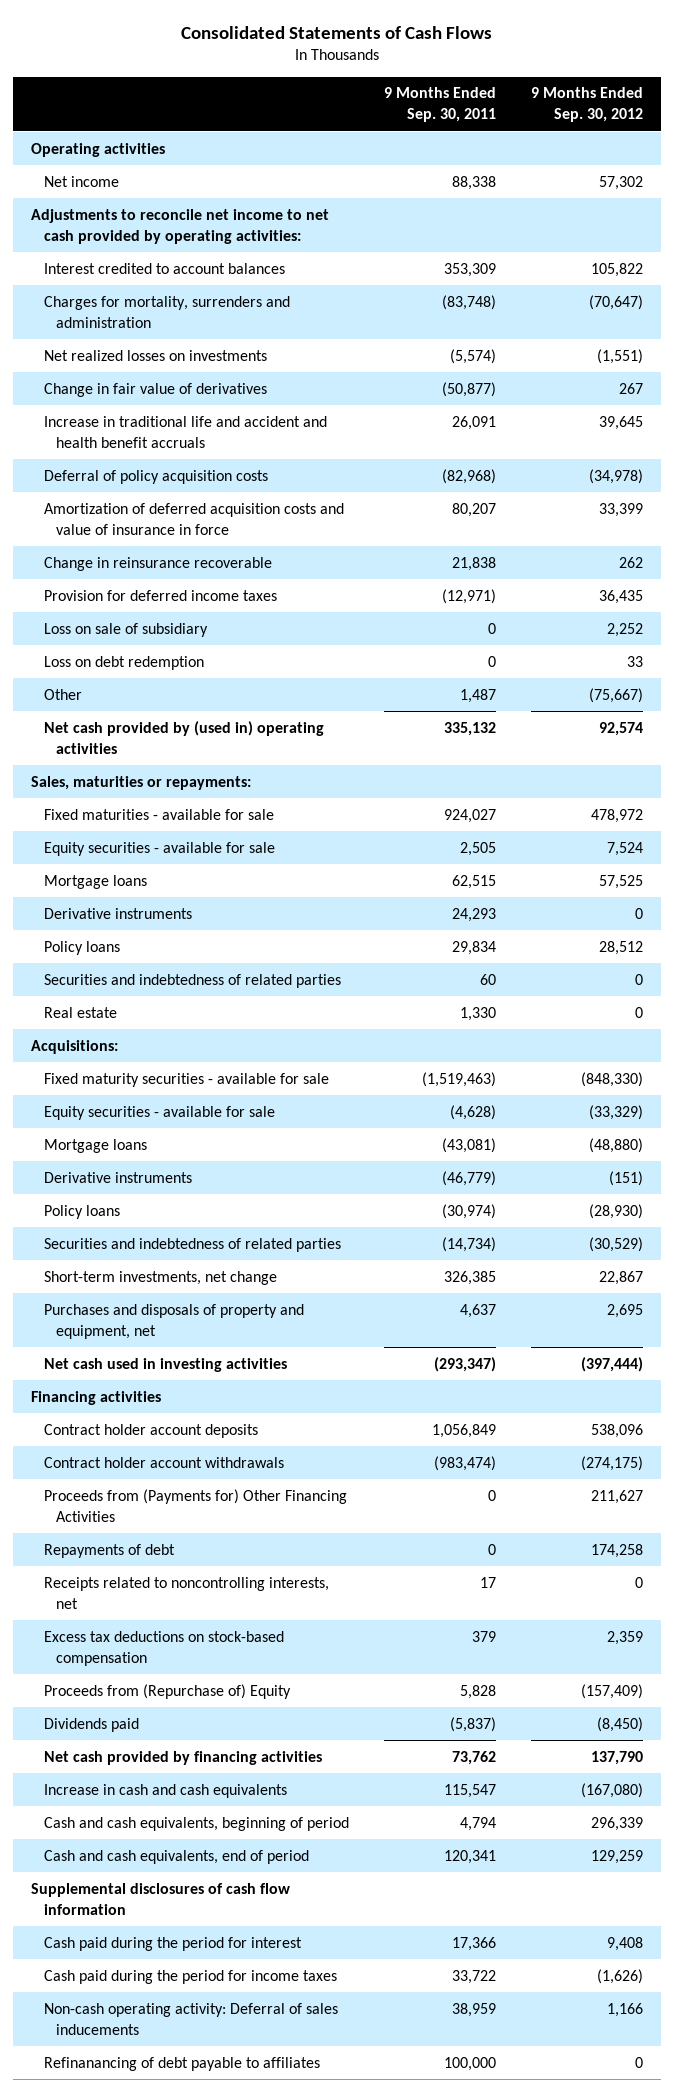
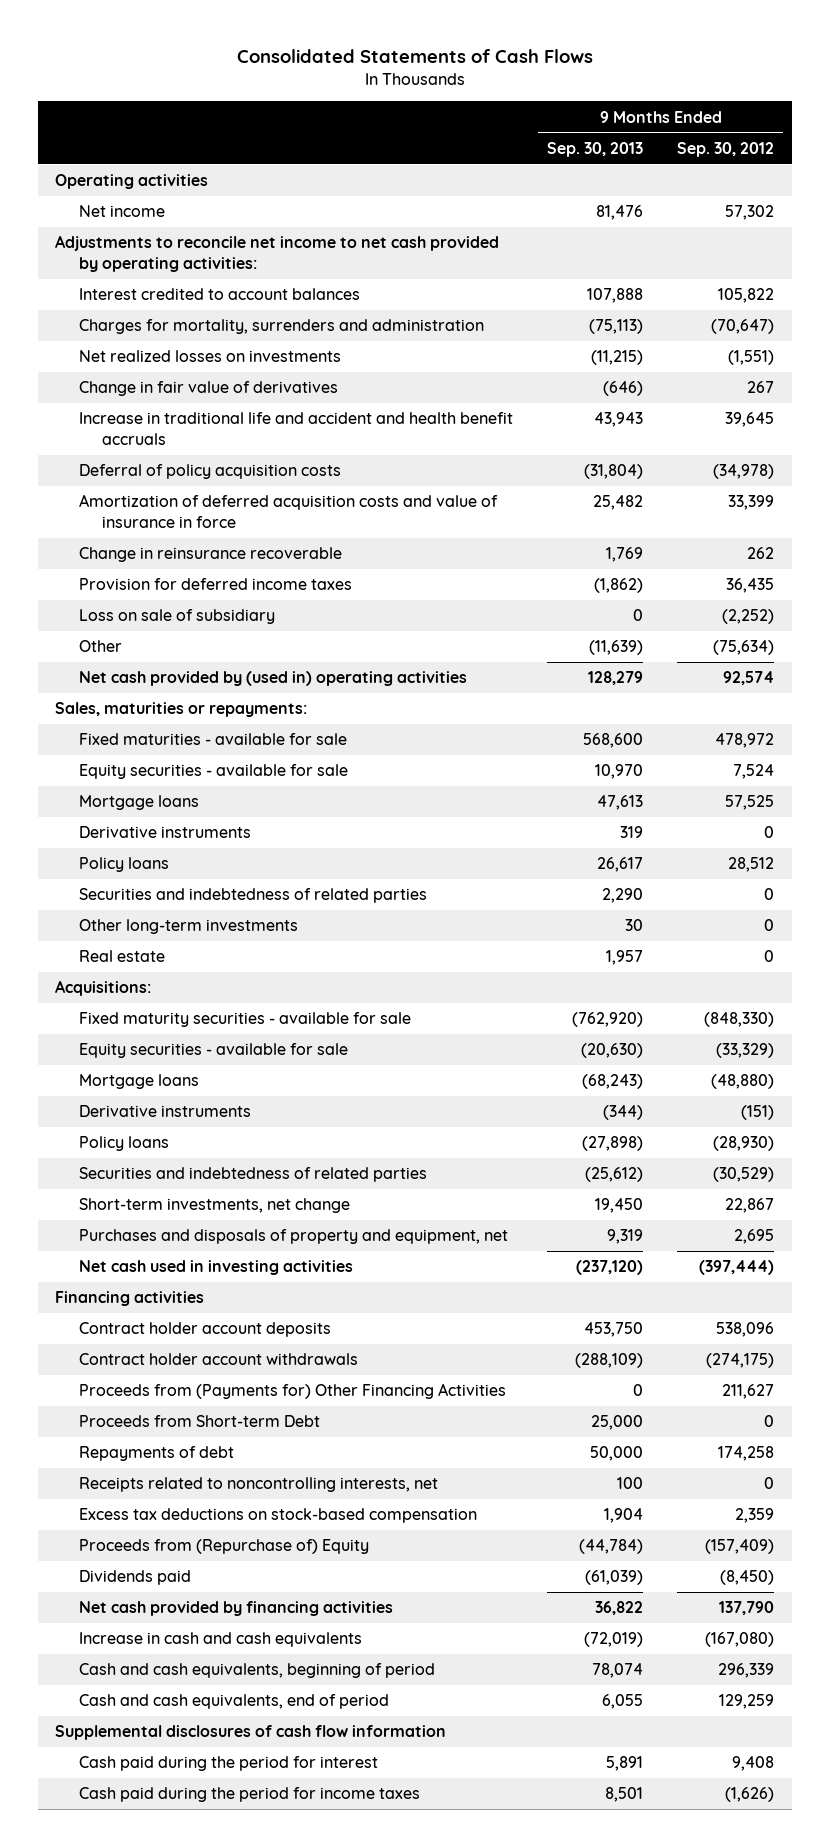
[383,87,496,123] 9 Months Ended Sep. 30, 2011 -> none
none -> [547,141,644,157] Sep. 30, 2013
[43,655,204,670] Loss on debt redemption -> none
[607,622,644,637] 2,252 -> [722,609,775,625] (2,252)
[589,687,644,703] (75,667) -> [713,640,775,656] (75,634)
none -> [78,919,298,935] Other long-term investments
none -> [78,1415,320,1428] Proceeds from Short-term Debt
[43,2002,338,2035] Non-cash operating activity: Deferral of sales inducements -> none
[43,2056,320,2071] Refinanancing of debt payable to affiliates -> none

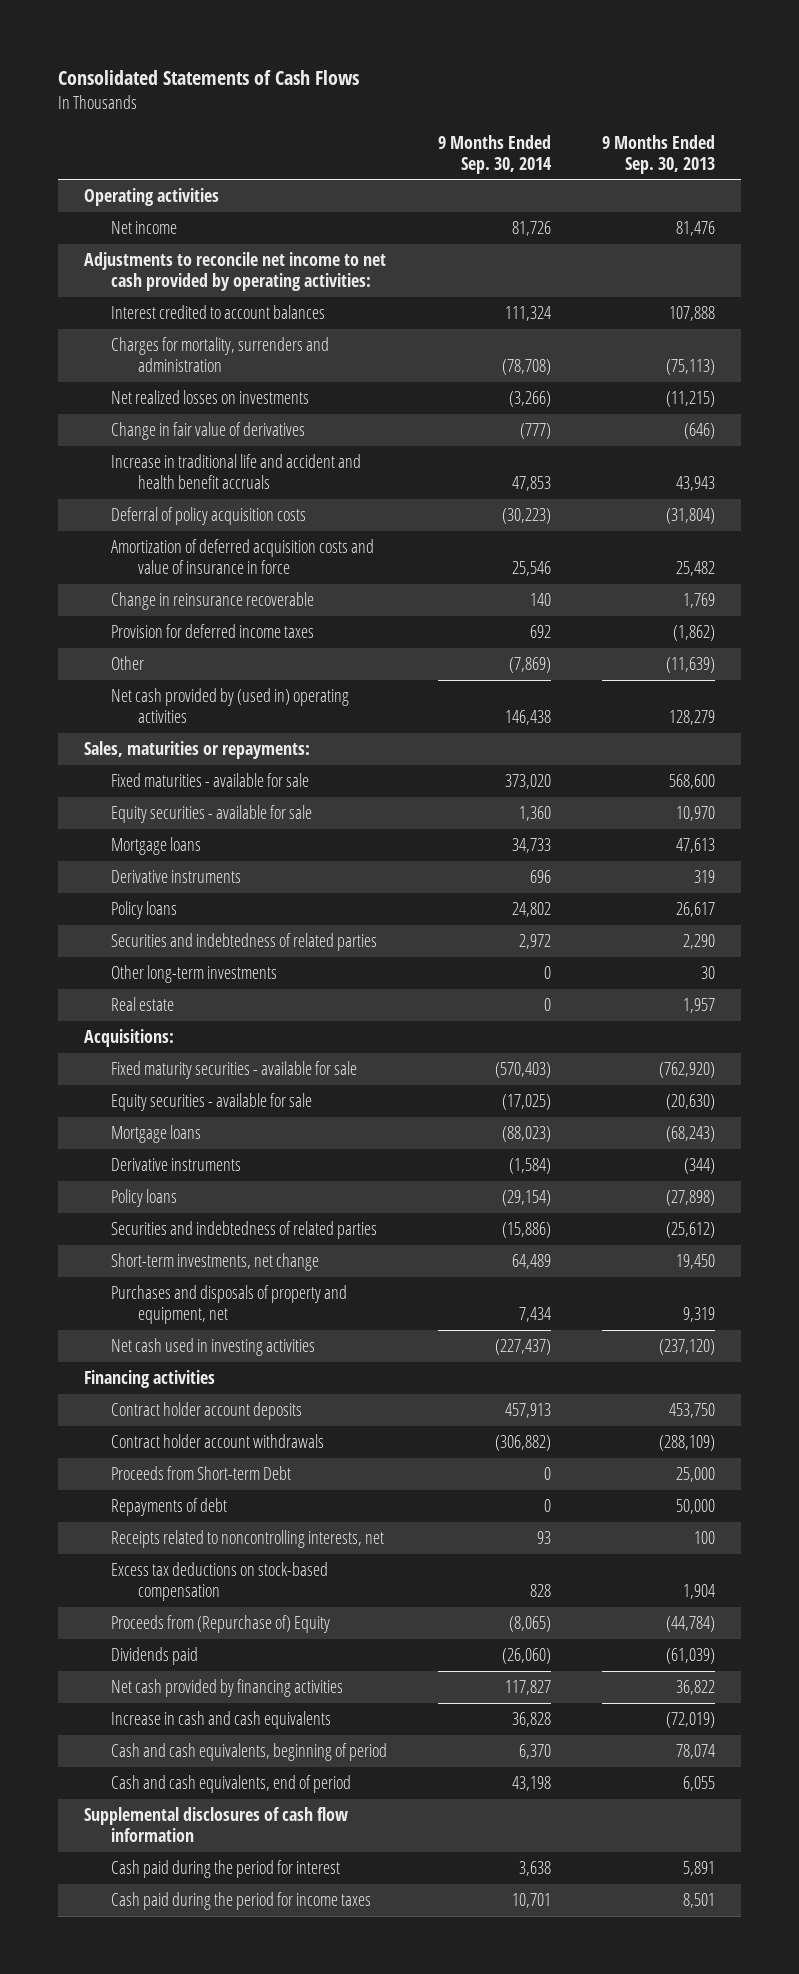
[677,141,775,157] Sep. 30, 2012 -> none
none -> [438,134,553,174] 9 Months Ended Sep. 30, 2014
[78,609,275,625] Loss on sale of subsidiary -> none
[78,1383,506,1400] Proceeds from (Payments for) Other Financing Activities -> none

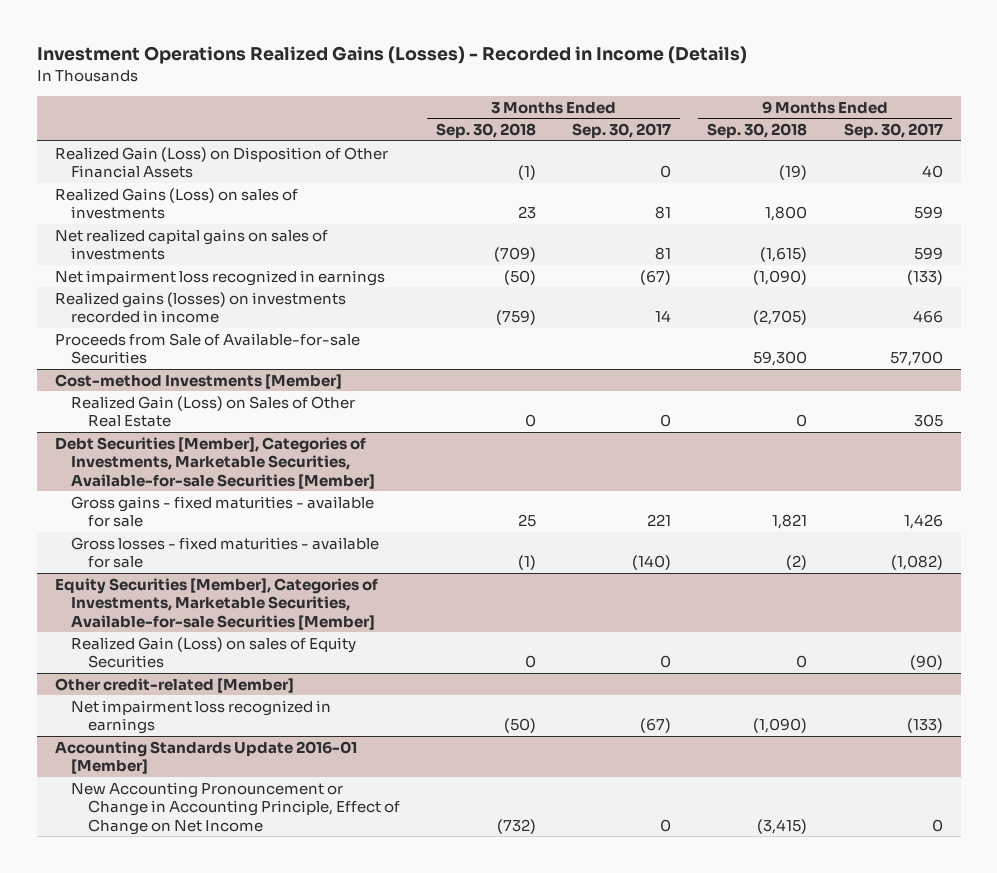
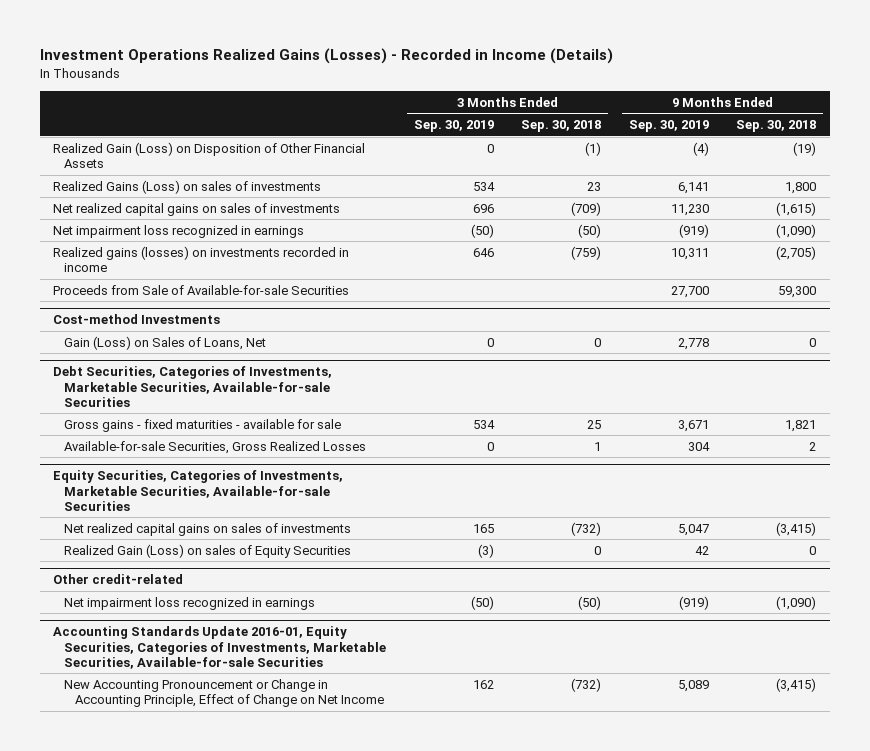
[572,123,672,139] Sep. 30, 2017 -> none
[843,123,943,139] Sep. 30, 2017 -> none
none -> [413,120,494,133] Sep. 30, 2019
none -> [628,120,709,133] Sep. 30, 2019
[71,395,356,428] Realized Gain (Loss) on Sales of Other Real Estate -> none
[54,373,342,389] Cost-method Investments [Member] -> [53,314,221,325] Cost-method Investments
none -> [64,335,267,350] Gain (Loss) on Sales of Loans, Net
[54,436,376,489] Debt Securities [Member], Categories of Investments, Marketable Securities, Available-for-sale Securities [Member] -> [53,366,333,407] Debt Securities, Categories of Investments, Marketable Securities, Available-for-sale Securities
[71,536,380,569] Gross losses - fixed maturities - available for sale -> [64,440,367,454] Available-for-sale Securities, Gross Realized Losses
[518,555,537,571] (1) -> [594,441,602,451] 1
[786,555,808,571] (2) -> [809,441,817,451] 2
[54,577,378,630] Equity Securities [Member], Categories of Investments, Marketable Securities, Available-for-sale Securities [Member] -> [53,470,344,511] Equity Securities, Categories of Investments, Marketable Securities, Available-for-sale Securities
none -> [64,522,352,536] Net realized capital gains on sales of investments
[54,677,294,693] Other credit-related [Member] -> [53,574,184,585] Other credit-related
[54,740,357,775] Accounting Standards Update 2016-01 [Member] -> none
none -> [53,626,387,669] Accounting Standards Update 2016-01, Equity Securities, Categories of Investments, Marketable Securities, Available-for-sale Securities

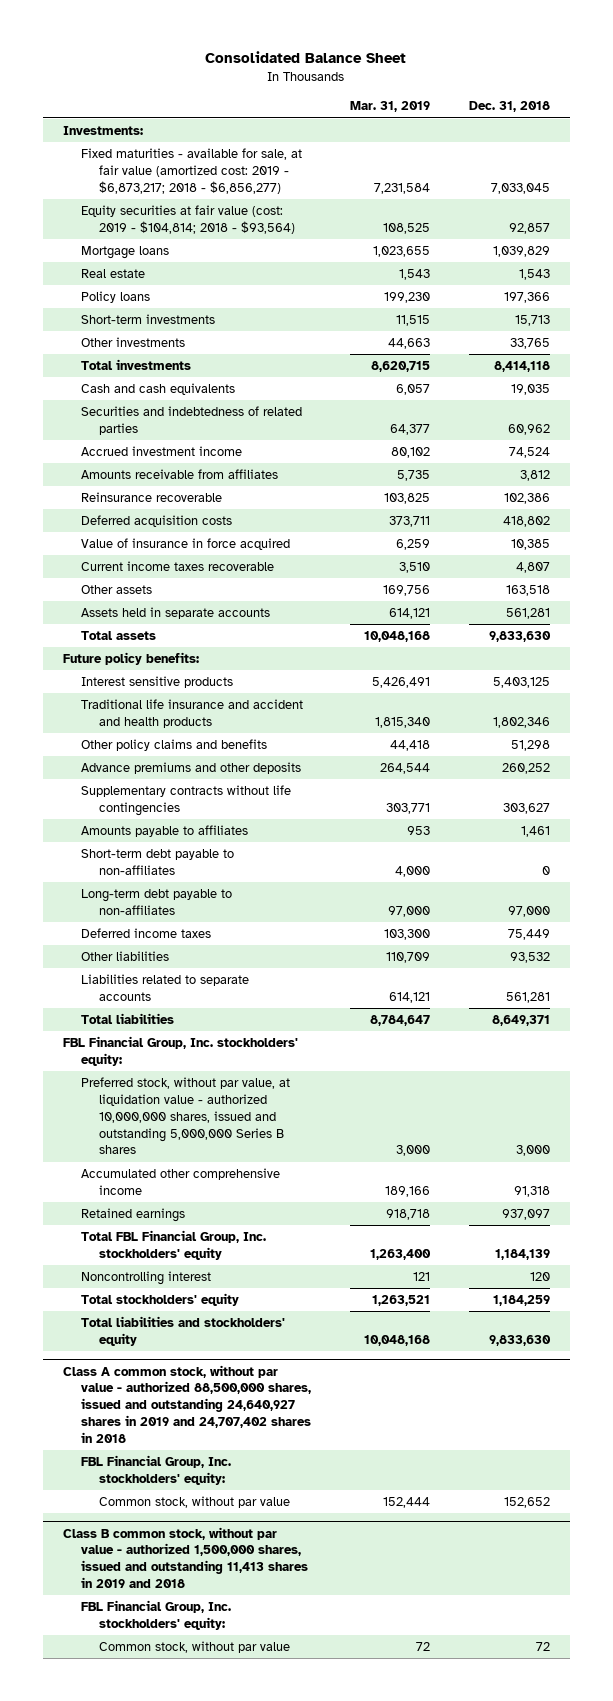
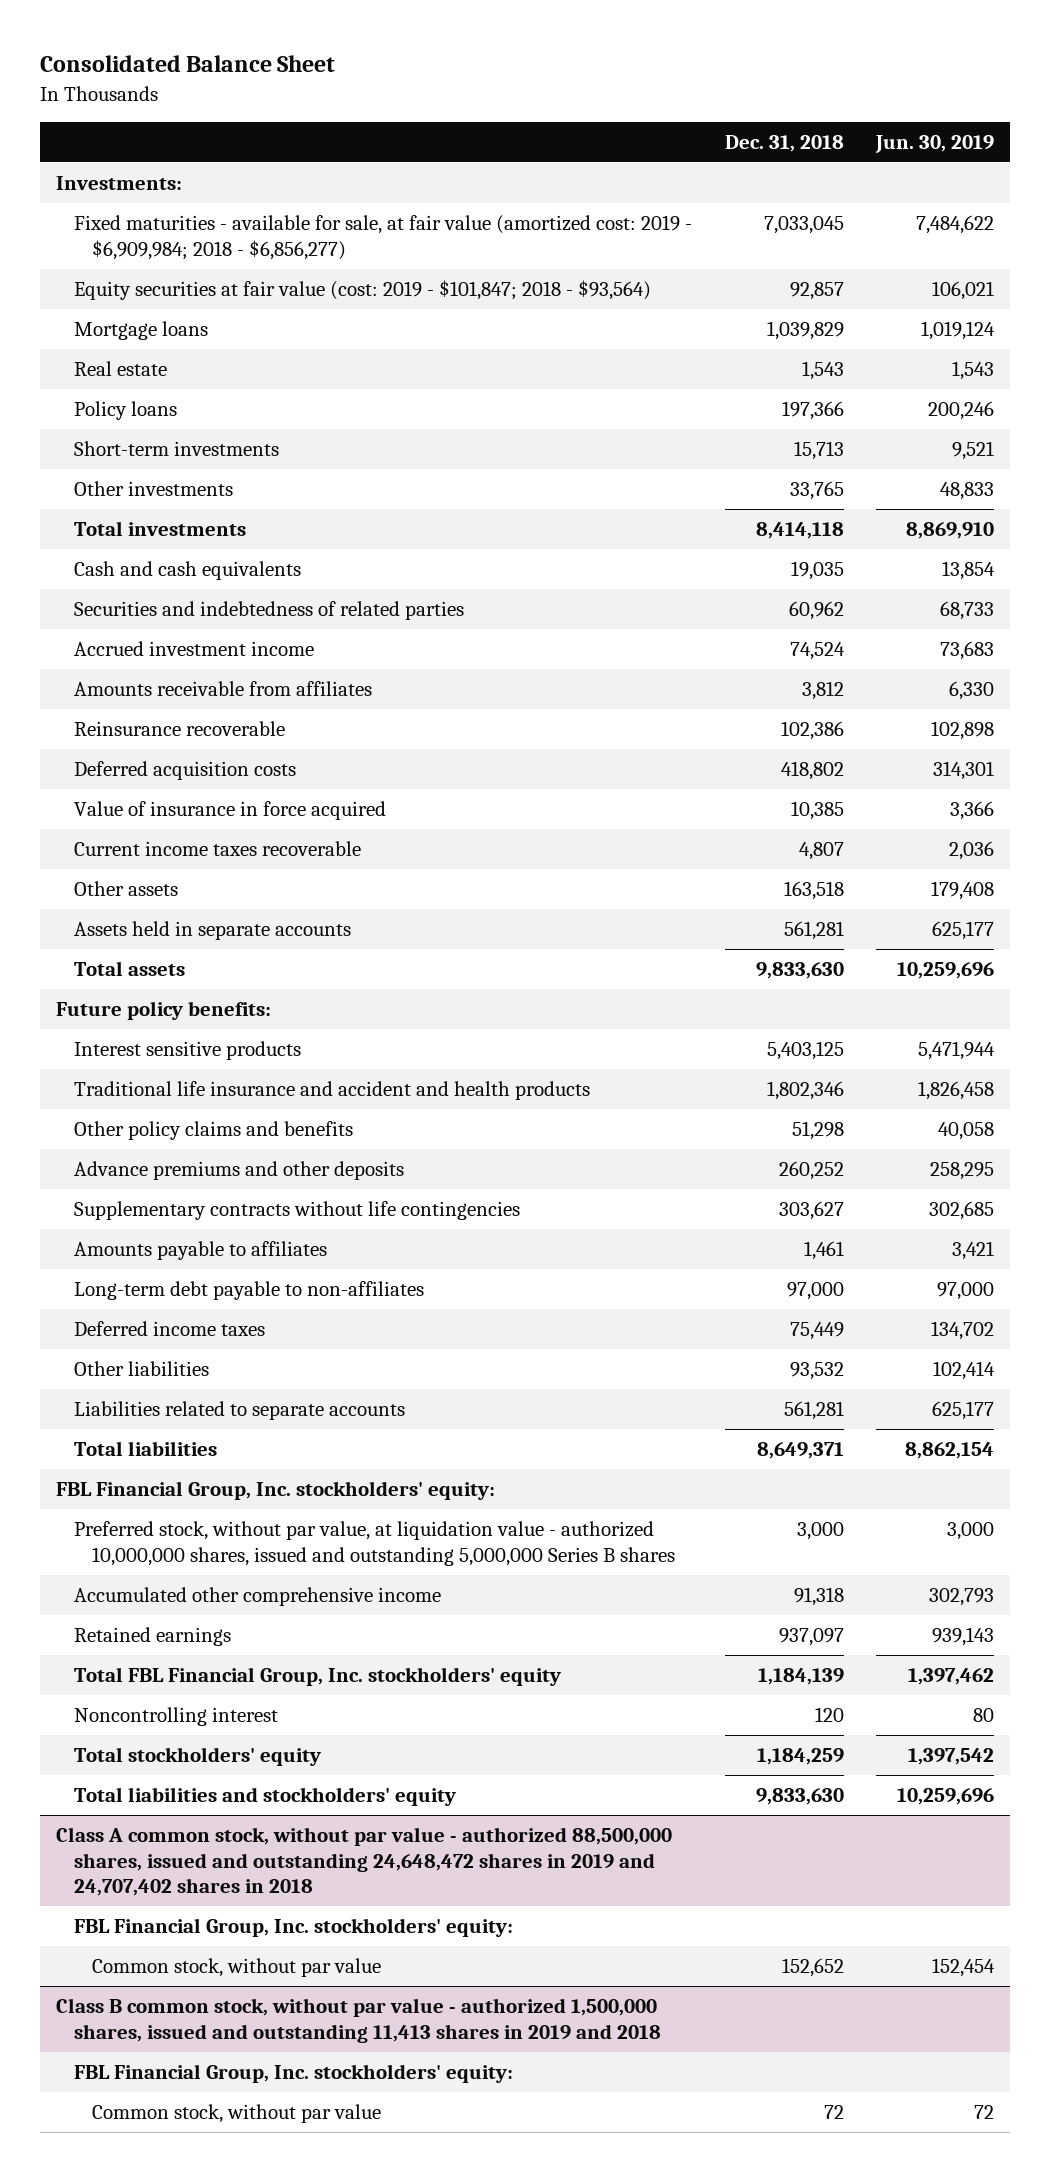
[350,101,431,113] Mar. 31, 2019 -> none
none -> [875,134,995,153] Jun. 30, 2019
[81,148,303,194] Fixed maturities - available for sale, at fair value (amortized cost: 2019 - $6,873,217; 2018 - $6,856,277) -> [74,215,693,260] Fixed maturities - available for sale, at fair value (amortized cost: 2019 - $6,909,984; 2018 - $6,856,277)
[81,205,296,234] Equity securities at fair value (cost: 2019 - $104,814; 2018 - $93,564) -> [74,280,652,301] Equity securities at fair value (cost: 2019 - $101,847; 2018 - $93,564)
[81,849,235,875] Short-term debt payable to non-affiliates -> none
[62,1364,312,1443] Class A common stock, without par value - authorized 88,500,000 shares, issued and outstanding 24,640,927 shares in 2019 and 24,707,402 shares in 2018 -> [56,1827,673,1897] Class A common stock, without par value - authorized 88,500,000 shares, issued and outstanding 24,648,472 shares in 2019 and 24,707,402 shares in 2018

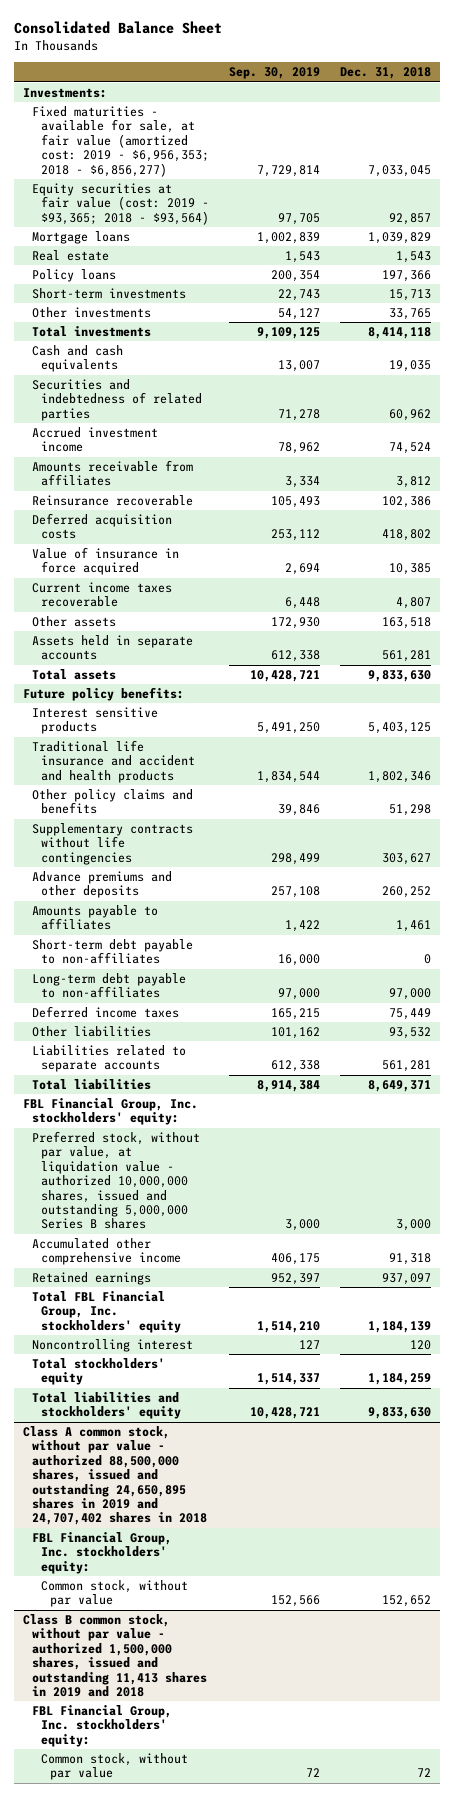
[875,134,995,153] Jun. 30, 2019 -> none
none -> [228,67,320,80] Sep. 30, 2019
[74,215,693,260] Fixed maturities - available for sale, at fair value (amortized cost: 2019 - $6,909,984; 2018 - $6,856,277) -> [32,106,210,177] Fixed maturities - available for sale, at fair value (amortized cost: 2019 - $6,956,353; 2018 - $6,856,277)
[74,280,652,301] Equity securities at fair value (cost: 2019 - $101,847; 2018 - $93,564) -> [32,183,210,225] Equity securities at fair value (cost: 2019 - $93,365; 2018 - $93,564)
[74,1161,405,1181] Advance premiums and other deposits -> [32,871,173,899] Advance premiums and other deposits
none -> [32,939,194,965] Short-term debt payable to non-affiliates
[56,1827,673,1897] Class A common stock, without par value - authorized 88,500,000 shares, issued and outstanding 24,648,472 shares in 2019 and 24,707,402 shares in 2018 -> [23,1426,208,1526] Class A common stock, without par value - authorized 88,500,000 shares, issued and outstanding 24,650,895 shares in 2019 and 24,707,402 shares in 2018

